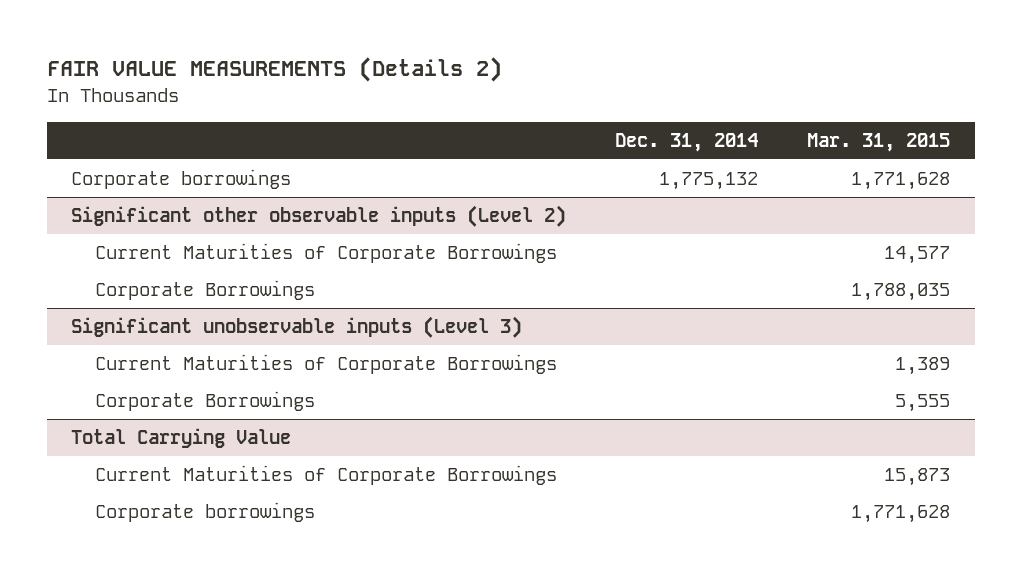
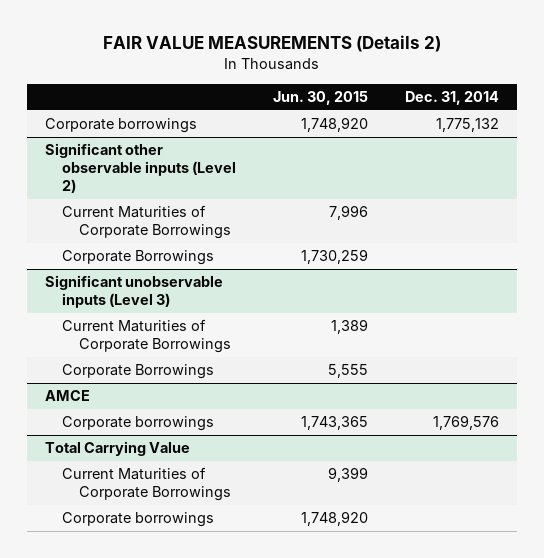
[807,132,951,152] Mar. 31, 2015 -> none
none -> [272,91,368,106] Jun. 30, 2015
none -> [45,390,91,402] AMCE
none -> [61,416,214,432] Corporate borrowings

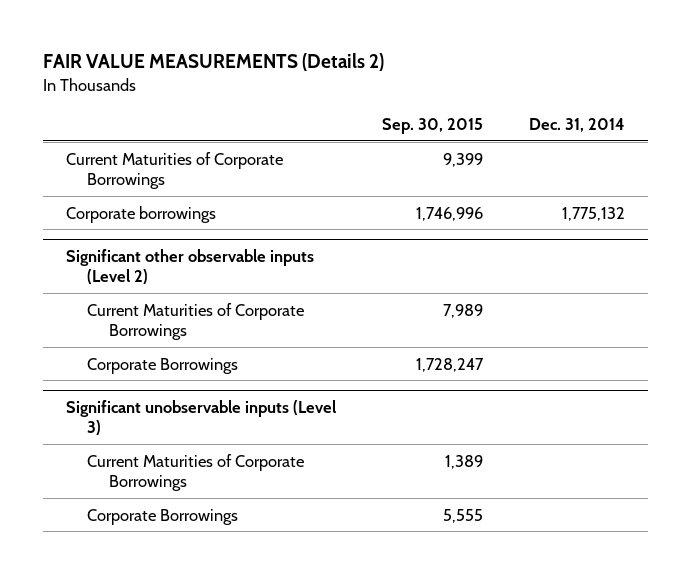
[272,91,368,106] Jun. 30, 2015 -> none
none -> [381,118,483,135] Sep. 30, 2015
none -> [65,151,283,189] Current Maturities of Corporate Borrowings
[45,390,91,402] AMCE -> none
[61,416,214,432] Corporate borrowings -> none
[45,441,191,457] Total Carrying Value -> none
[61,467,231,502] Current Maturities of Corporate Borrowings -> none
[61,512,214,528] Corporate borrowings -> none

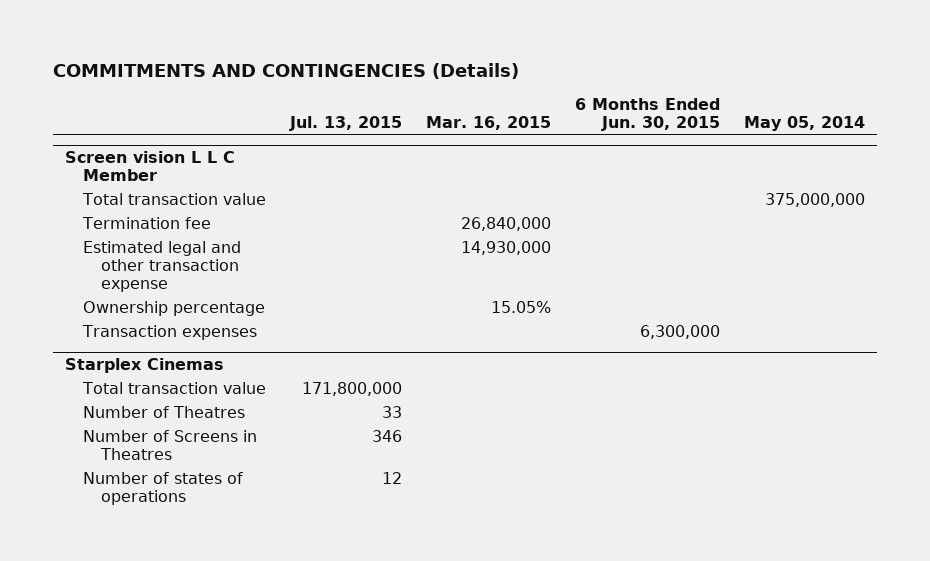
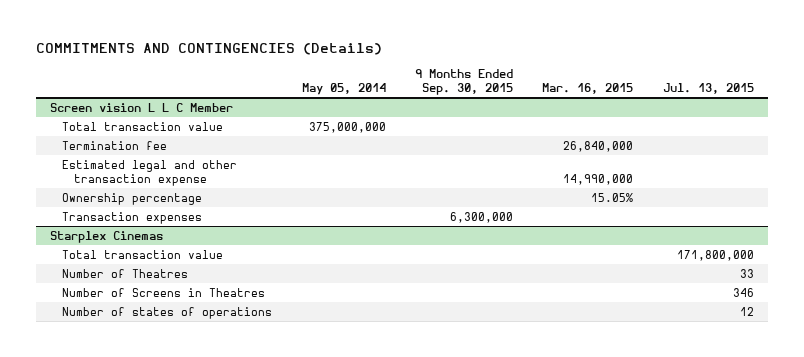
[575,98,721,132] 6 Months Ended Jun. 30, 2015 -> none
none -> [414,68,513,96] 9 Months Ended Sep. 30, 2015
[461,240,552,255] 14,930,000 -> [563,174,634,186] 14,990,000

